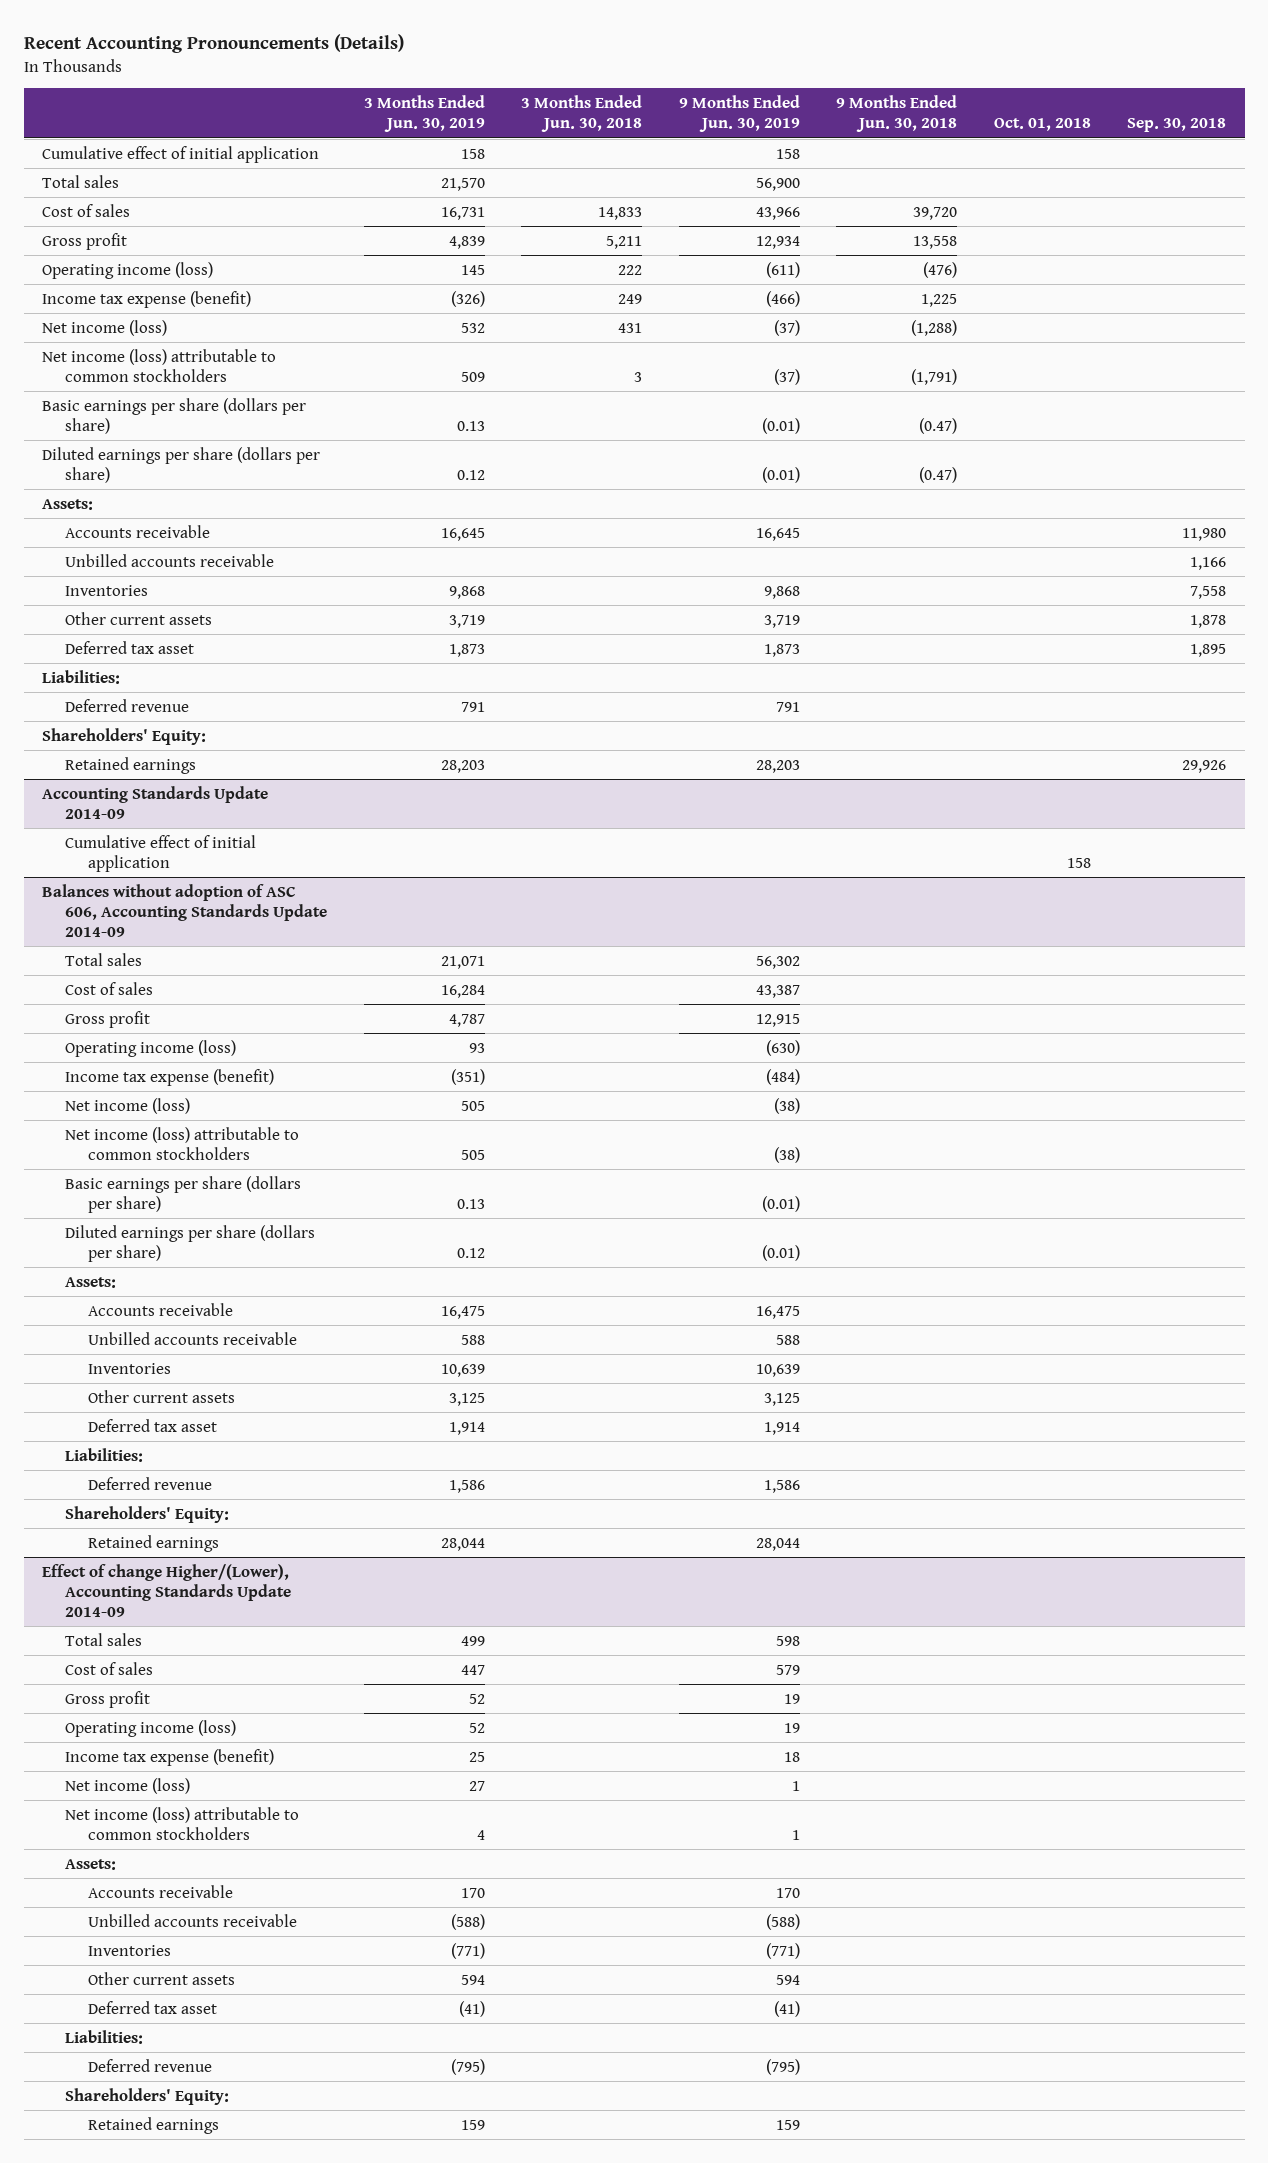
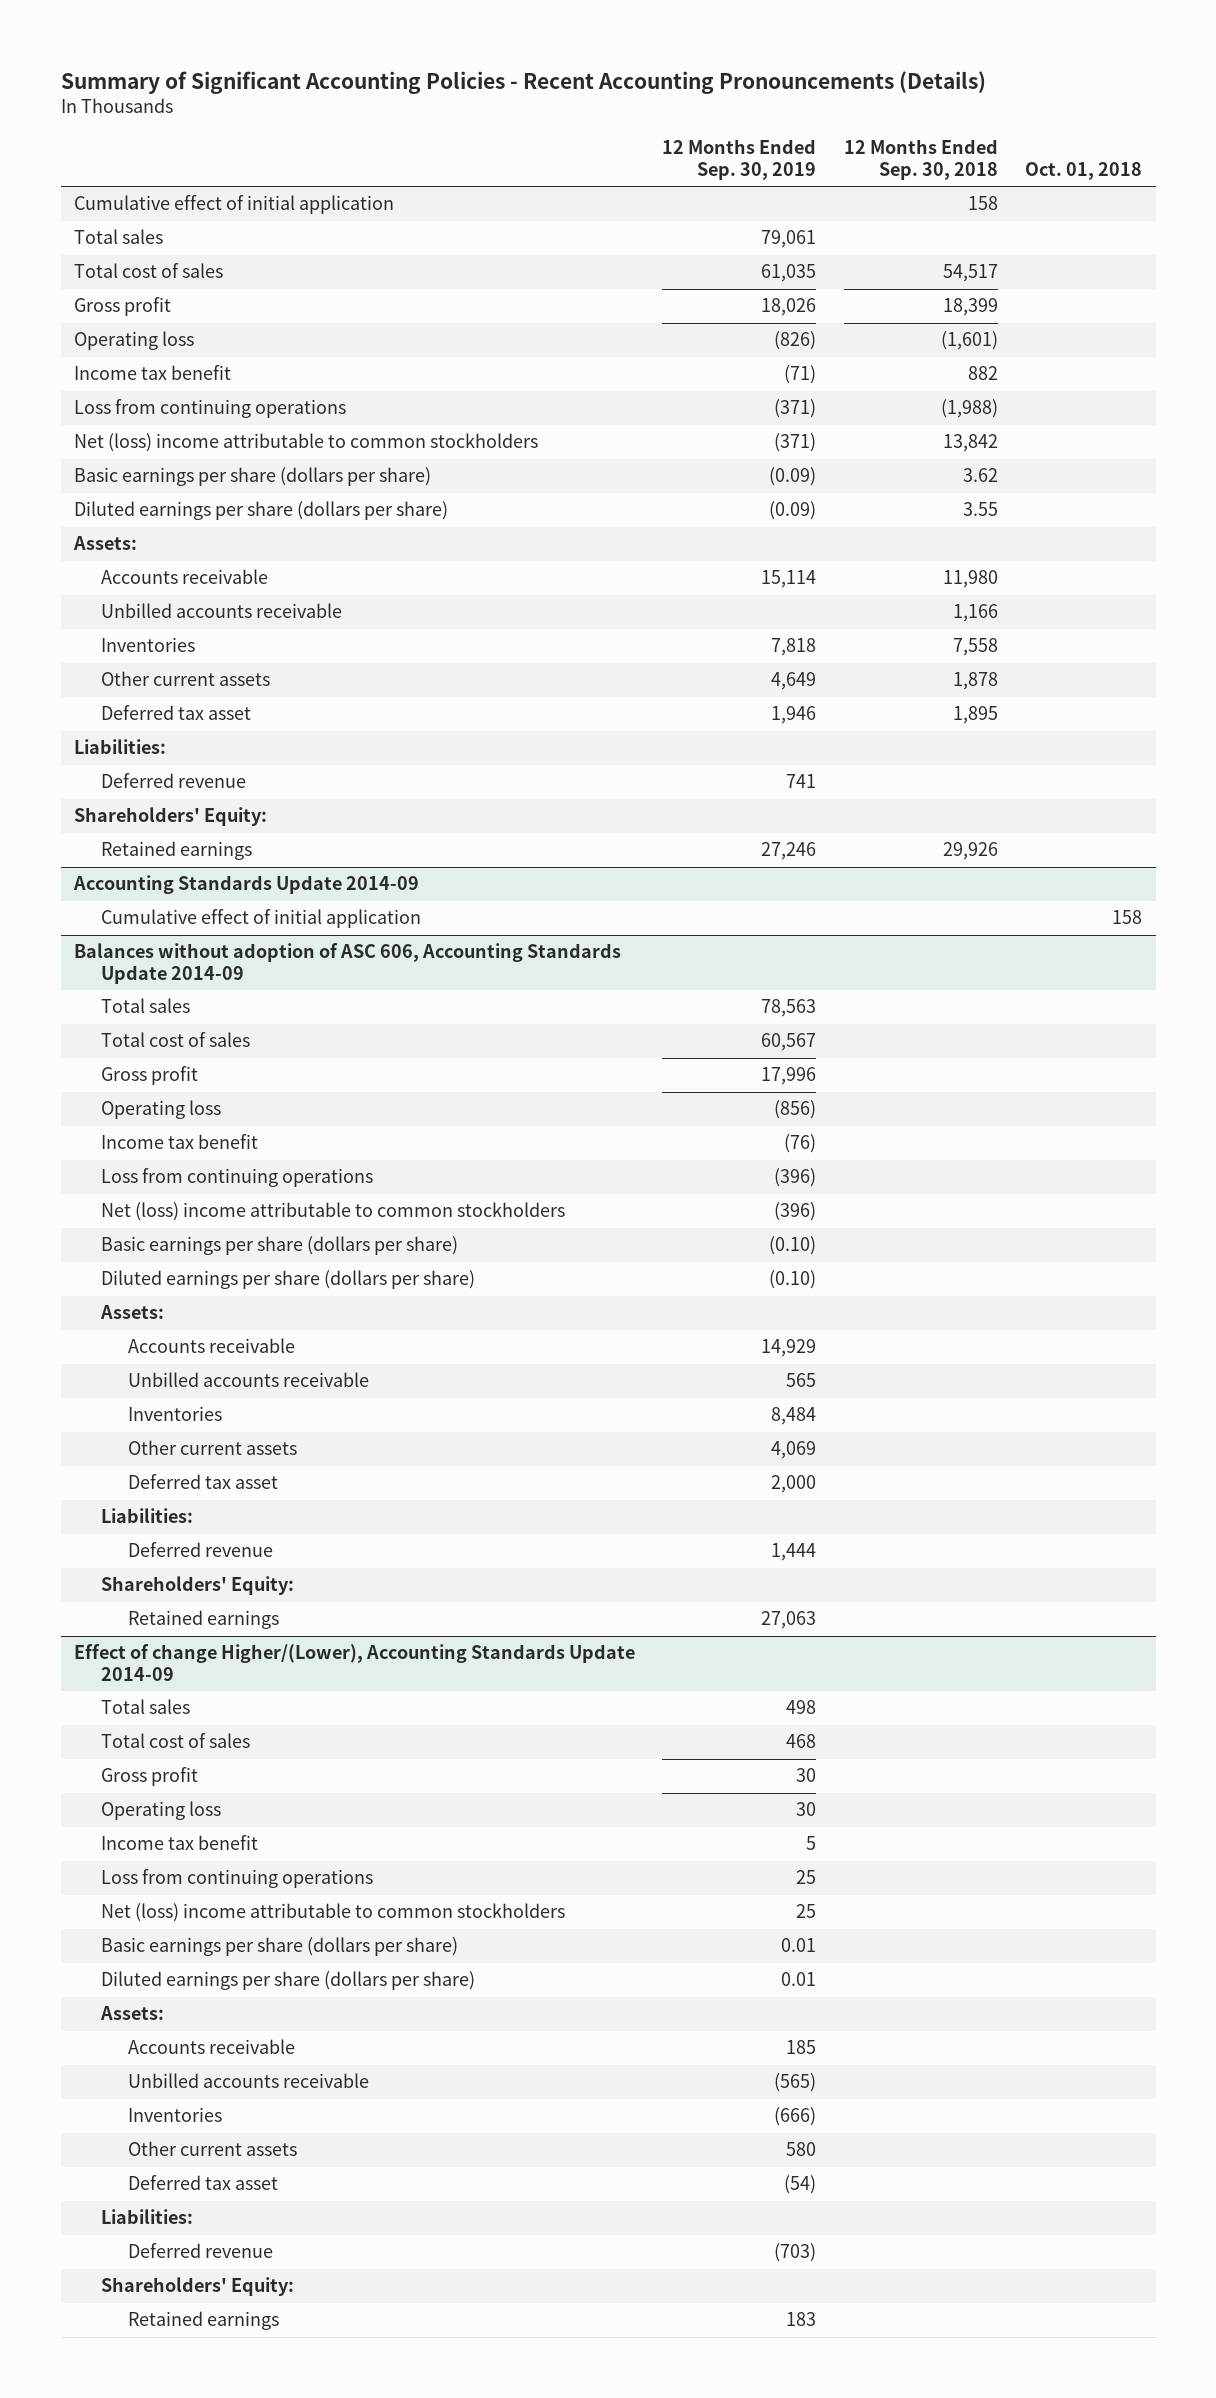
[23,34,404,54] Recent Accounting Pronouncements (Details) -> [60,70,986,94] Summary of Significant Accounting Policies - Recent Accounting Pronouncements (Details)
[363,95,485,133] 3 Months Ended Jun. 30, 2019 -> none
[521,95,643,133] 3 Months Ended Jun. 30, 2018 -> none
[678,95,800,133] 9 Months Ended Jun. 30, 2019 -> none
[836,95,958,133] 9 Months Ended Jun. 30, 2018 -> none
[1127,118,1227,133] Sep. 30, 2018 -> none
none -> [662,139,817,181] 12 Months Ended Sep. 30, 2019
none -> [843,139,998,181] 12 Months Ended Sep. 30, 2018
[41,203,130,217] Cost of sales -> [74,263,224,279] Total cost of sales
[41,261,213,279] Operating income (loss) -> [74,331,195,351] Operating loss
[41,290,251,308] Income tax expense (benefit) -> [74,365,232,381] Income tax benefit
[41,319,167,336] Net income (loss) -> [74,399,347,419] Loss from continuing operations
[41,348,276,382] Net income (loss) attributable to common stockholders -> [74,433,539,453] Net (loss) income attributable to common stockholders
[65,981,154,995] Cost of sales -> [101,1032,251,1048] Total cost of sales
[65,1039,237,1057] Operating income (loss) -> [101,1100,222,1120] Operating loss
[65,1068,275,1086] Income tax expense (benefit) -> [101,1134,259,1150] Income tax benefit
[65,1097,191,1114] Net income (loss) -> [101,1168,374,1188] Loss from continuing operations
[65,1126,300,1160] Net income (loss) attributable to common stockholders -> [101,1202,566,1222] Net (loss) income attributable to common stockholders
[65,1661,154,1675] Cost of sales -> [101,1733,251,1749] Total cost of sales
[65,1719,237,1737] Operating income (loss) -> [101,1801,222,1821] Operating loss
[65,1748,275,1766] Income tax expense (benefit) -> [101,1835,259,1851] Income tax benefit
[65,1777,191,1794] Net income (loss) -> [101,1869,374,1889] Loss from continuing operations
[65,1806,300,1840] Net income (loss) attributable to common stockholders -> [101,1903,566,1923] Net (loss) income attributable to common stockholders
none -> [101,1937,459,1957] Basic earnings per share (dollars per share)
none -> [101,1971,476,1991] Diluted earnings per share (dollars per share)

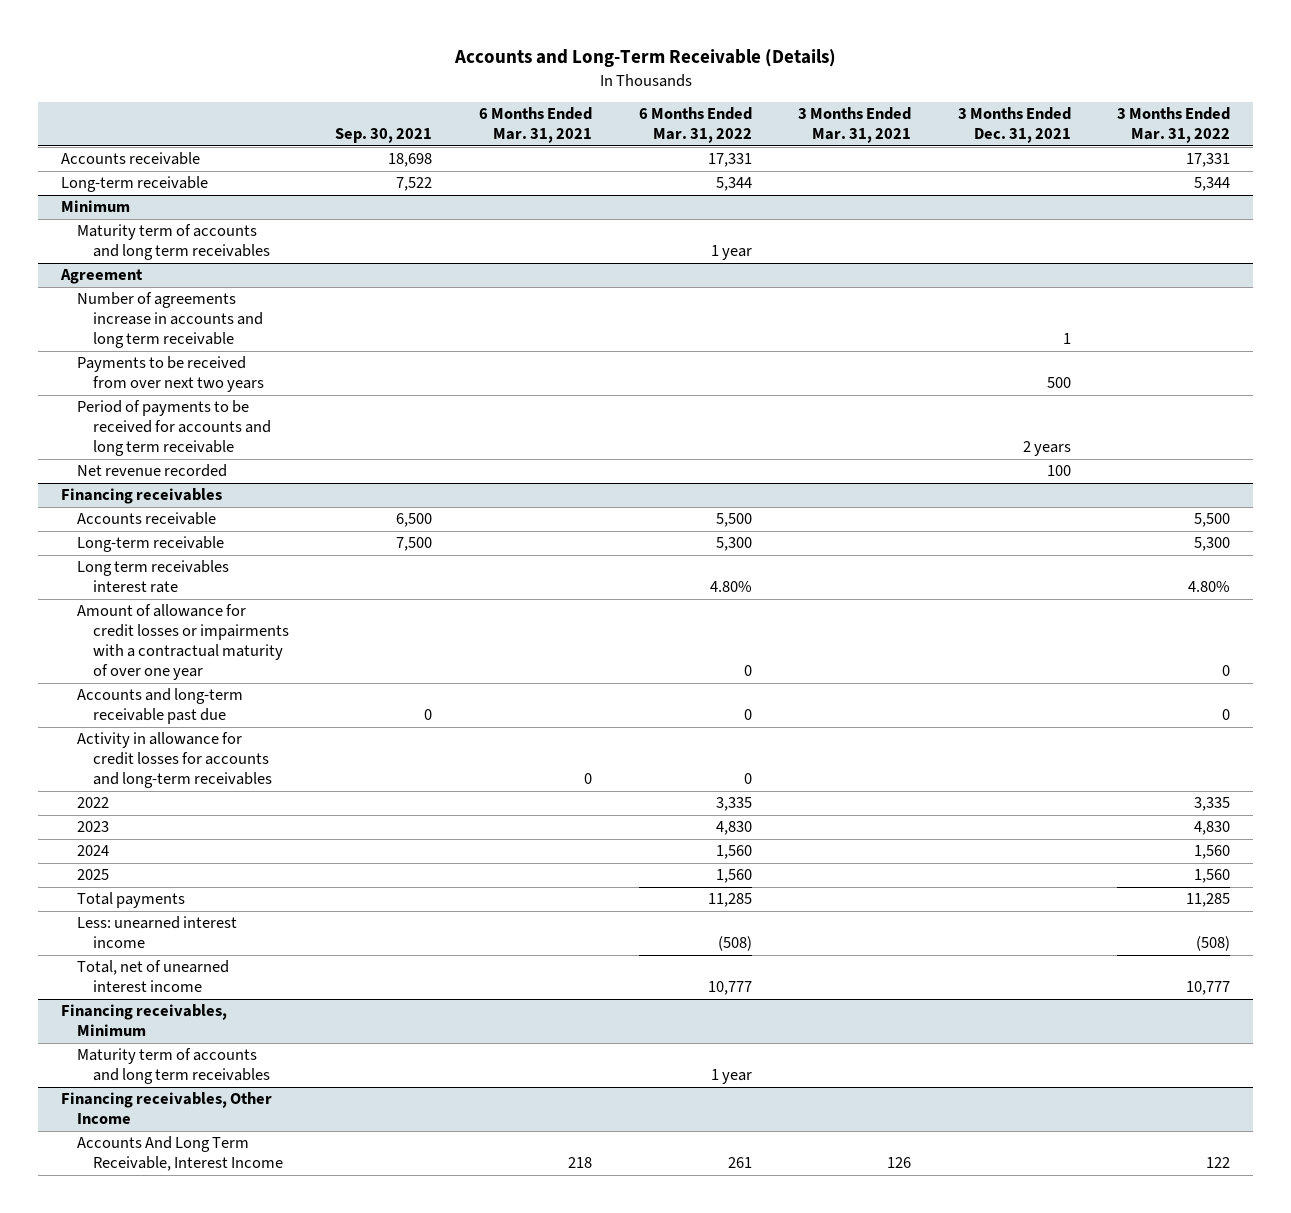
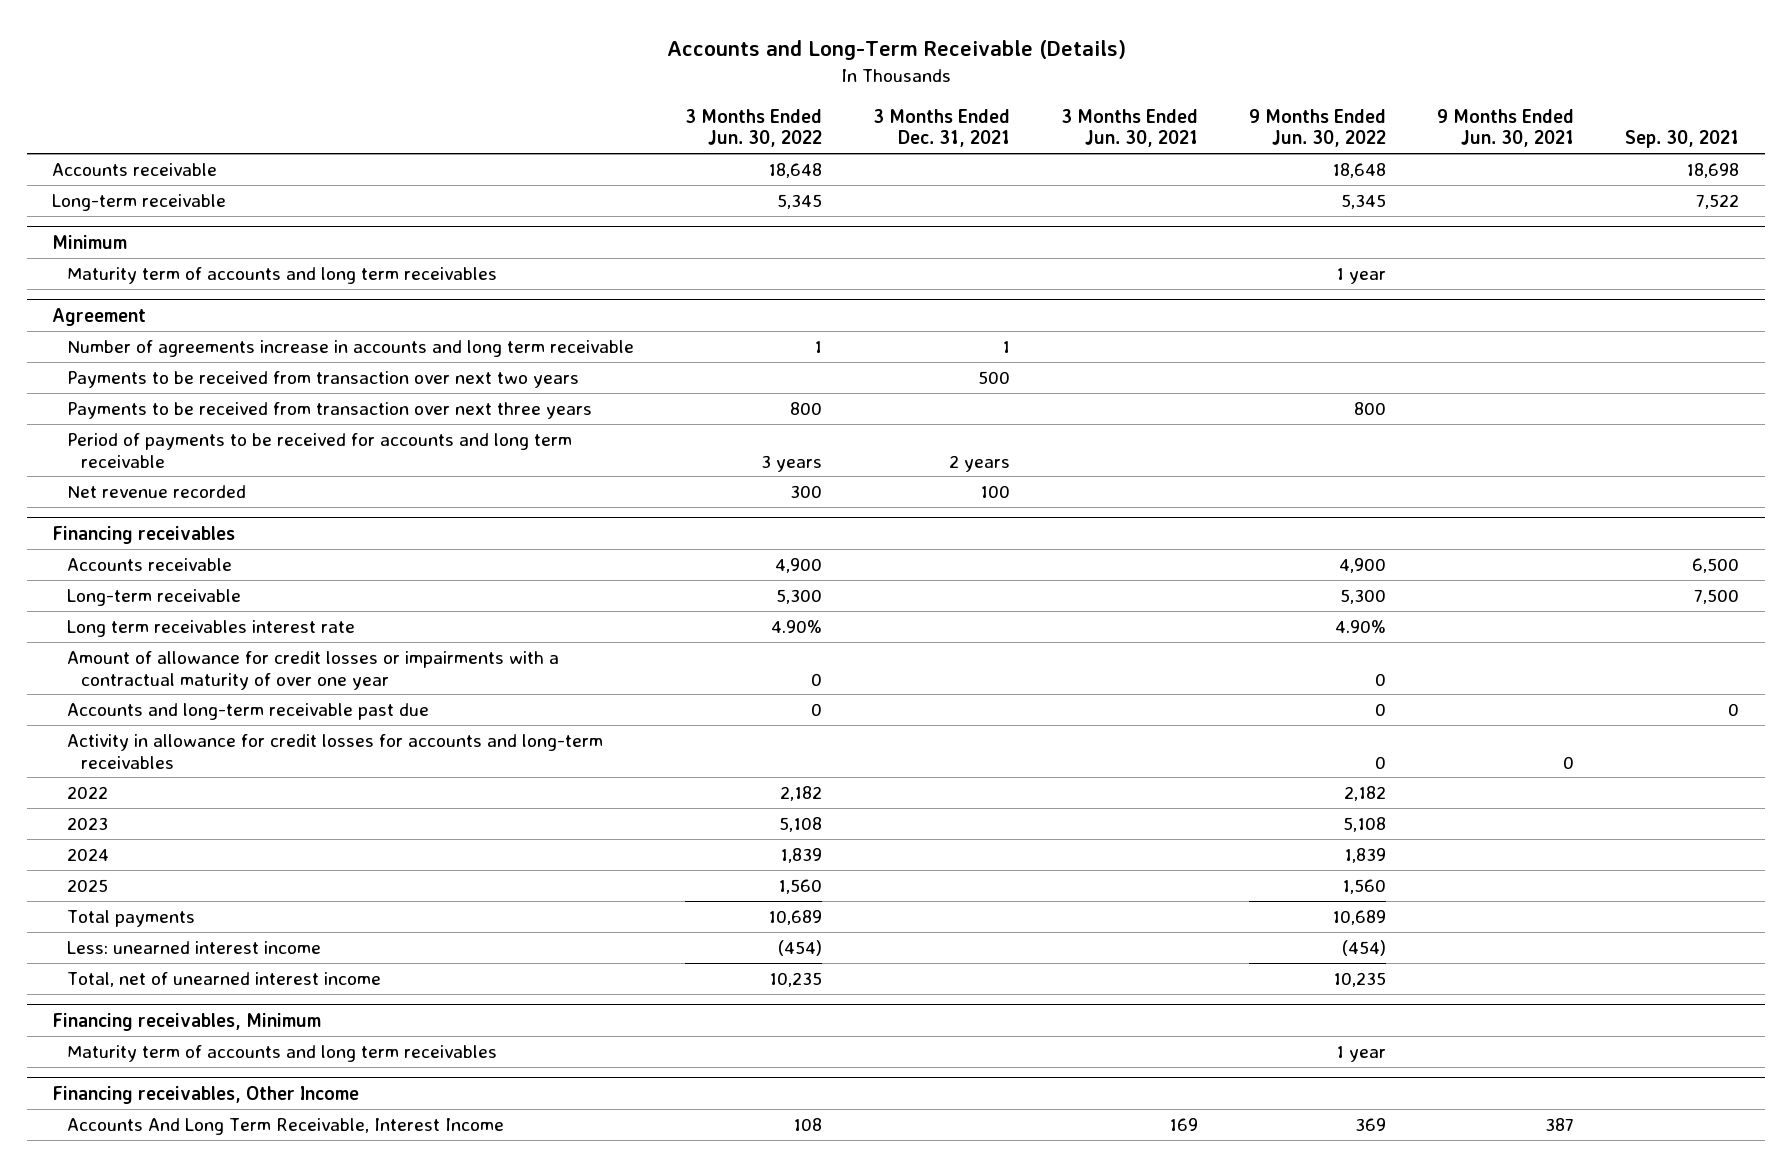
[479,107,593,144] 6 Months Ended Mar. 31, 2021 -> none
[638,107,752,144] 6 Months Ended Mar. 31, 2022 -> none
[798,107,912,144] 3 Months Ended Mar. 31, 2021 -> none
[1117,107,1231,144] 3 Months Ended Mar. 31, 2022 -> none
none -> [685,108,823,148] 3 Months Ended Jun. 30, 2022
none -> [1061,108,1199,148] 3 Months Ended Jun. 30, 2021
none -> [1249,108,1387,148] 9 Months Ended Jun. 30, 2022
none -> [1437,108,1575,148] 9 Months Ended Jun. 30, 2021
[76,356,264,393] Payments to be received from over next two years -> [66,370,579,388] Payments to be received from transaction over next two years
none -> [66,401,592,419] Payments to be received from transaction over next three years

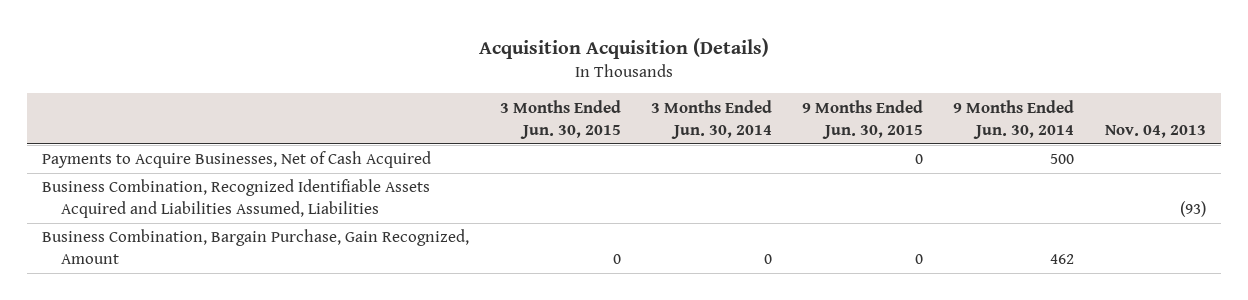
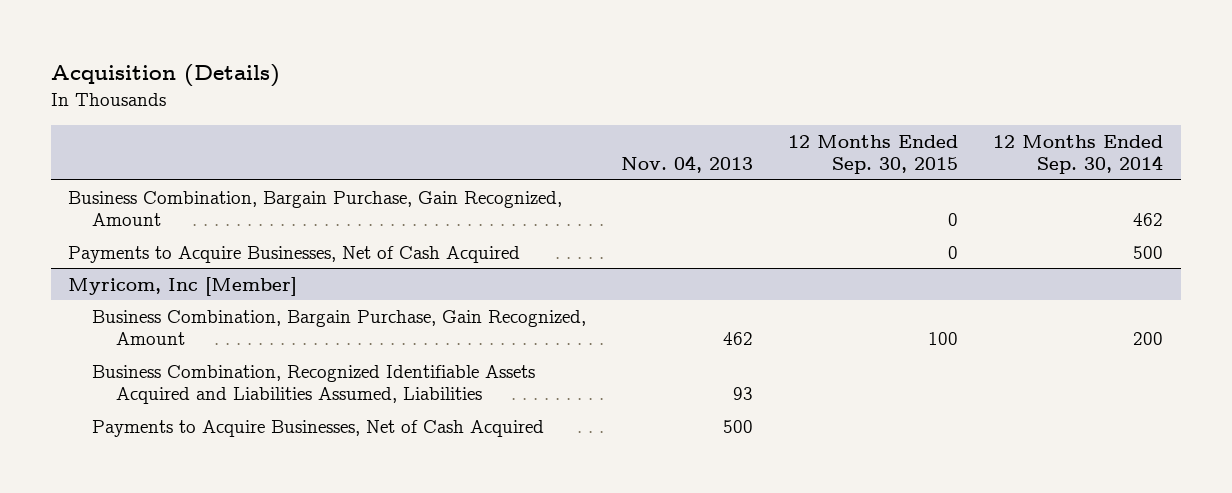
[479,37,770,59] Acquisition Acquisition (Details) -> [50,64,280,88] Acquisition (Details)
[499,99,621,139] 3 Months Ended Jun. 30, 2015 -> none
[650,99,772,139] 3 Months Ended Jun. 30, 2014 -> none
[802,99,924,139] 9 Months Ended Jun. 30, 2015 -> none
[953,99,1075,139] 9 Months Ended Jun. 30, 2014 -> none
none -> [788,134,959,175] 12 Months Ended Sep. 30, 2015
none -> [993,134,1164,175] 12 Months Ended Sep. 30, 2014
[42,179,431,219] Business Combination, Recognized Identifiable Assets Acquired and Liabilities Assumed, Liabilities -> none
[42,151,432,169] Payments to Acquire Businesses, Net of Cash Acquired -> [68,245,521,263] Payments to Acquire Businesses, Net of Cash Acquired
none -> [68,276,298,296] Myricom, Inc [Member]
none -> [92,309,587,346] Business Combination, Bargain Purchase, Gain Recognized, Amount
none -> [92,364,536,405] Business Combination, Recognized Identifiable Assets Acquired and Liabilities Assumed, Liabilities
none -> [92,419,545,437] Payments to Acquire Businesses, Net of Cash Acquired

